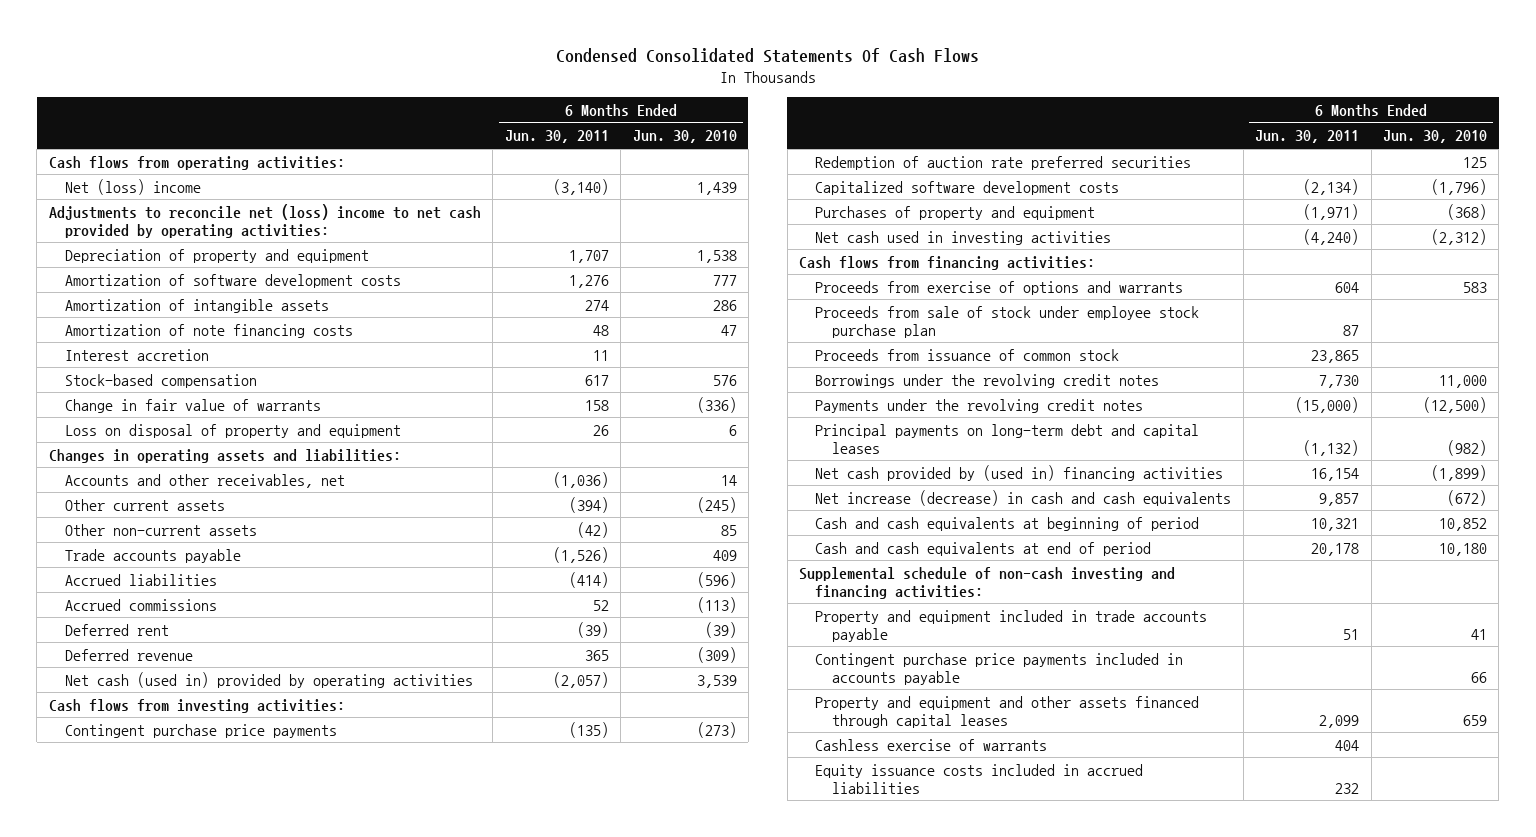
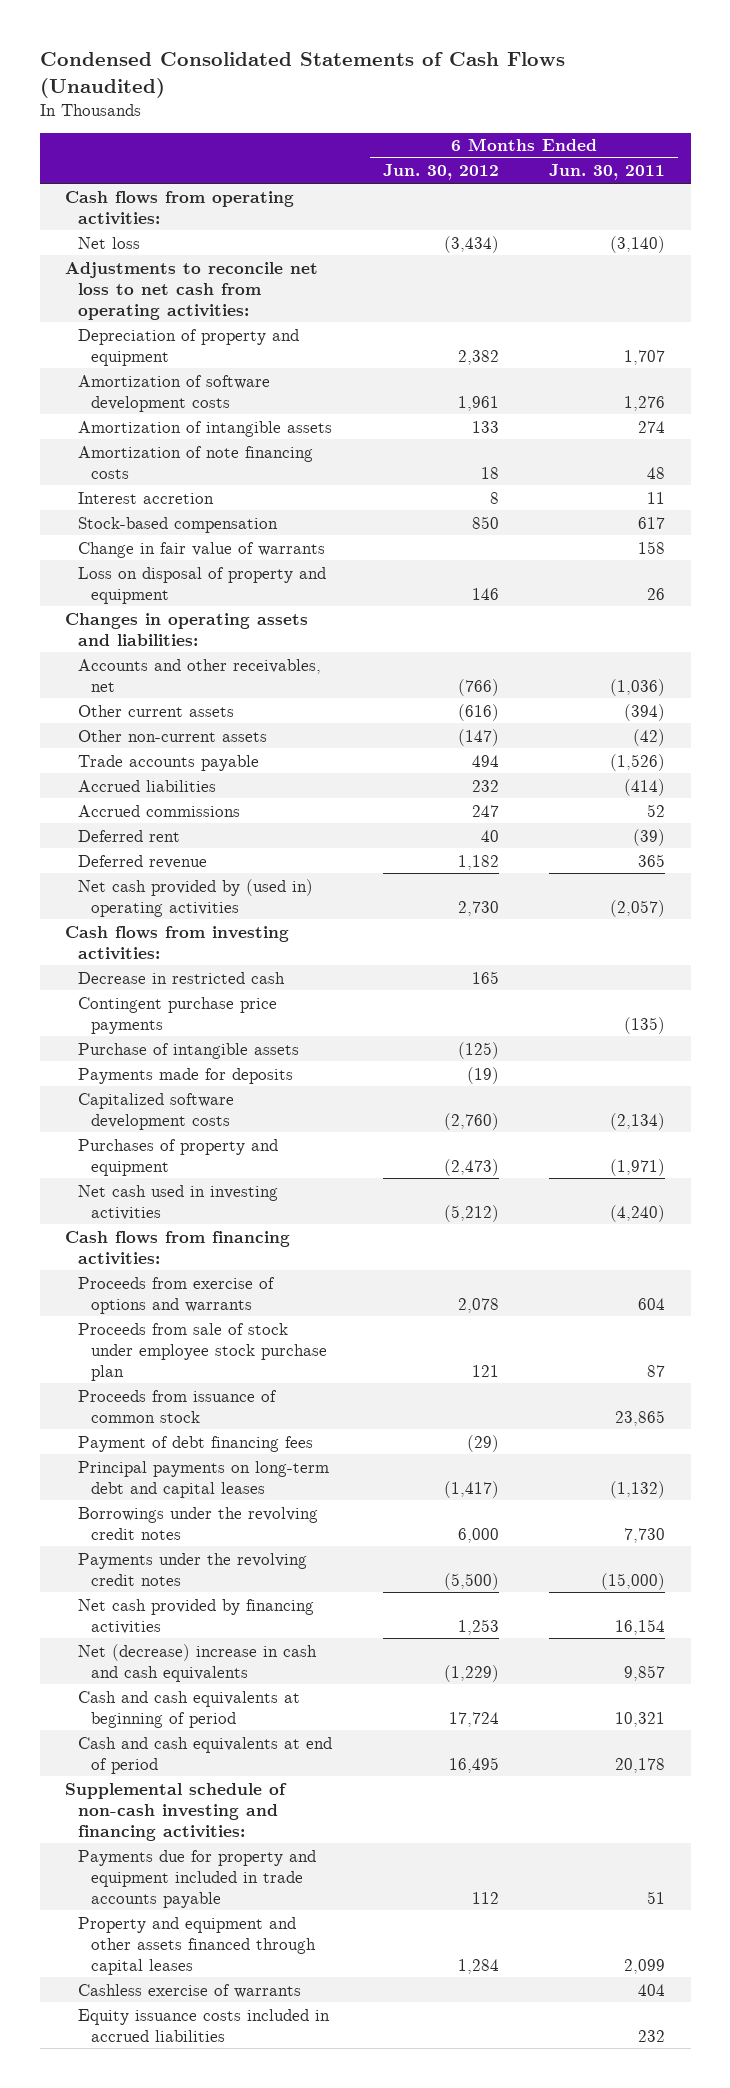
[555,47,979,63] Condensed Consolidated Statements Of Cash Flows -> [39,52,565,98] Condensed Consolidated Statements of Cash Flows (Unaudited)
[632,130,737,144] Jun. 30, 2010 -> none
none -> [382,164,499,181] Jun. 30, 2012
[64,178,201,195] Net (loss) income -> [77,236,140,249] Net loss
[48,203,481,238] Adjustments to reconcile net (loss) income to net cash provided by operating activities: -> [64,261,318,320] Adjustments to reconcile net loss to net cash from operating activities:
[64,671,473,688] Net cash (used in) provided by operating activities -> [77,878,313,917] Net cash provided by (used in) operating activities
none -> [77,971,285,984] Decrease in restricted cash
[815,155,1192,170] Redemption of auction rate preferred securities -> none
none -> [77,1042,299,1059] Purchase of intangible assets
none -> [77,1067,293,1084] Payments made for deposits
none -> [77,1435,313,1452] Payment of debt financing fees
[815,423,1200,454] Principal payments on long-term debt and capital leases -> [77,1460,329,1498] Principal payments on long-term debt and capital leases
[815,464,1224,481] Net cash provided by (used in) financing activities -> [77,1598,314,1634] Net cash provided by financing activities
[815,489,1232,506] Net increase (decrease) in cash and cash equivalents -> [77,1643,317,1682] Net (decrease) increase in cash and cash equivalents
[815,652,1184,685] Contingent purchase price payments included in accounts payable -> none
[815,609,1208,642] Property and equipment included in trade accounts payable -> [77,1849,316,1908] Payments due for property and equipment included in trade accounts payable

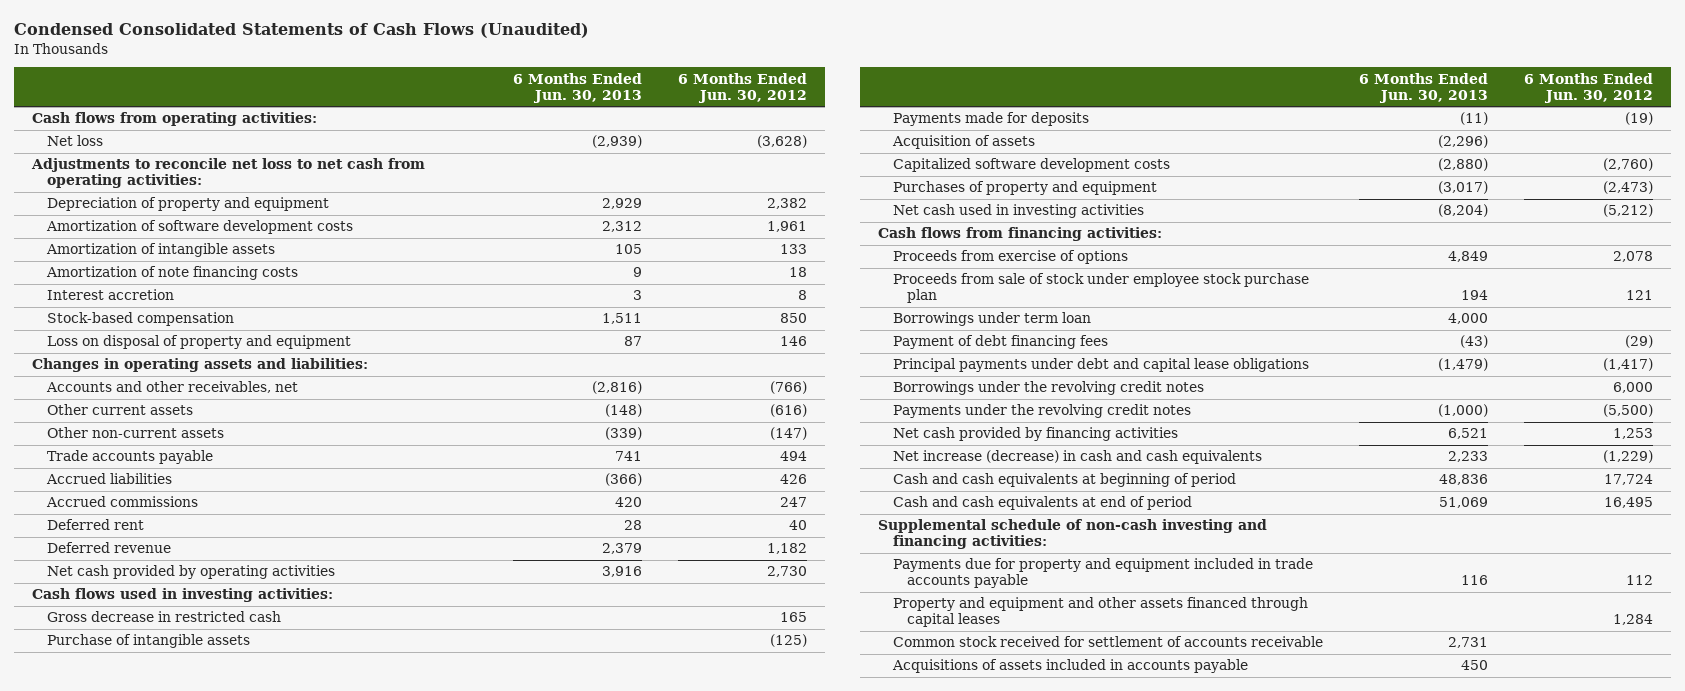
[549,164,666,181] Jun. 30, 2011 -> none
none -> [512,72,642,103] 6 Months Ended Jun. 30, 2013
[443,235,499,253] (3,434) -> [757,135,808,149] (3,628)
[77,541,325,558] Change in fair value of warrants -> none
[471,779,499,792] 232 -> [780,474,808,485] 426
[77,996,277,1034] Contingent purchase price payments -> none
[77,878,313,917] Net cash provided by (used in) operating activities -> [46,565,335,580] Net cash provided by operating activities
[64,925,289,960] Cash flows from investing activities: -> [31,588,333,603] Cash flows used in investing activities:
[77,971,285,984] Decrease in restricted cash -> [46,611,281,623] Gross decrease in restricted cash
none -> [891,135,1035,150] Acquisition of assets
[77,1276,275,1314] Proceeds from exercise of options and warrants -> [892,250,1128,265] Proceeds from exercise of options
[77,1389,277,1423] Proceeds from issuance of common stock -> none
none -> [892,312,1091,327] Borrowings under term loan
[77,1460,329,1498] Principal payments on long-term debt and capital leases -> [892,358,1309,373] Principal payments under debt and capital lease obligations
[77,1643,317,1682] Net (decrease) increase in cash and cash equivalents -> [892,450,1262,465] Net increase (decrease) in cash and cash equivalents
[77,1983,301,1998] Cashless exercise of warrants -> none
[77,2008,330,2042] Equity issuance costs included in accrued liabilities -> none
none -> [892,636,1323,648] Common stock received for settlement of accounts receivable
none -> [891,659,1248,674] Acquisitions of assets included in accounts payable

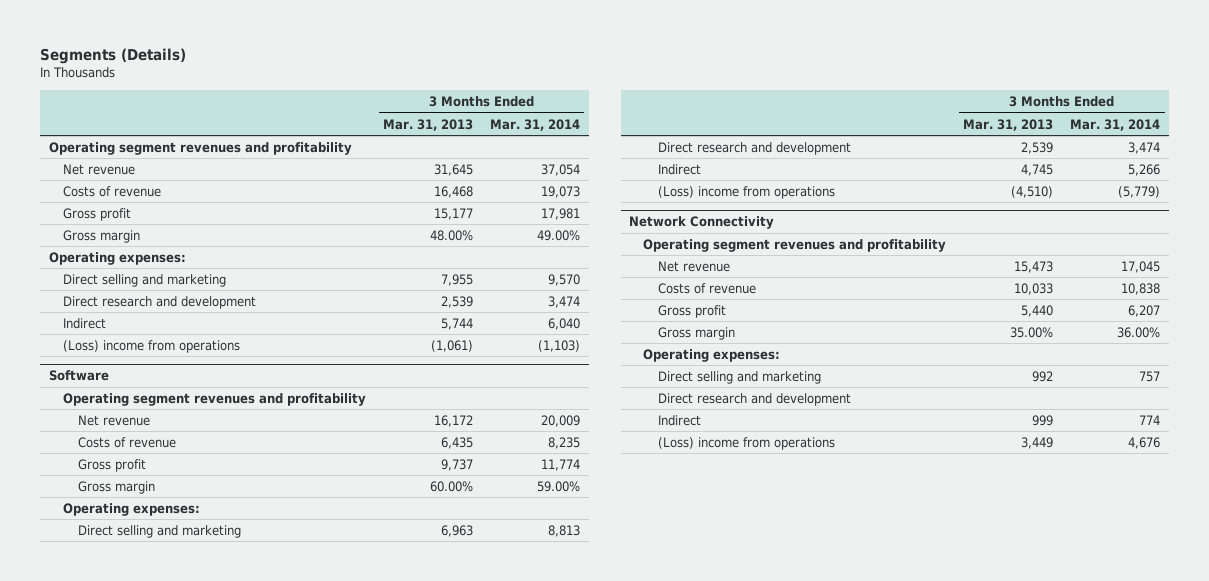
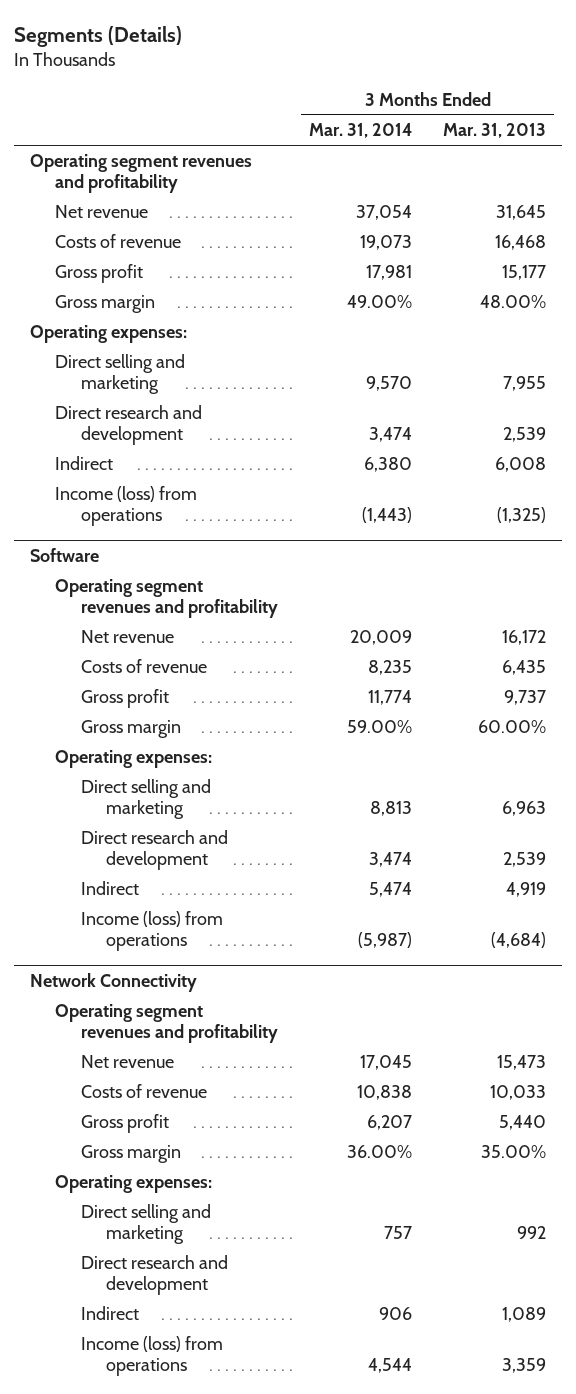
[441,317,474,330] 5,744 -> [495,457,547,473] 6,008
[548,317,581,330] 6,040 -> [364,457,413,473] 6,380
[63,339,241,353] (Loss) income from operations -> [55,486,198,527] Income (loss) from operations
[431,339,474,352] (1,061) -> [497,507,547,524] (1,325)
[538,339,581,352] (1,103) -> [362,507,413,524] (1,443)
[1021,163,1054,176] 4,745 -> [506,882,547,898] 4,919
[1128,163,1161,176] 5,266 -> [369,882,413,898] 5,474
[657,185,835,199] (Loss) income from operations -> [80,911,223,952] Income (loss) from operations
[1011,185,1054,198] (4,510) -> [491,932,547,949] (4,684)
[1118,185,1161,198] (5,779) -> [358,932,413,949] (5,987)
[1032,414,1054,426] 999 -> [502,1307,547,1323] 1,089
[1139,414,1161,425] 774 -> [379,1307,413,1321] 906
[657,436,835,450] (Loss) income from operations -> [80,1336,223,1377] Income (loss) from operations
[1021,436,1054,449] 3,449 -> [502,1358,547,1374] 3,359
[1128,436,1161,449] 4,676 -> [368,1358,413,1374] 4,544

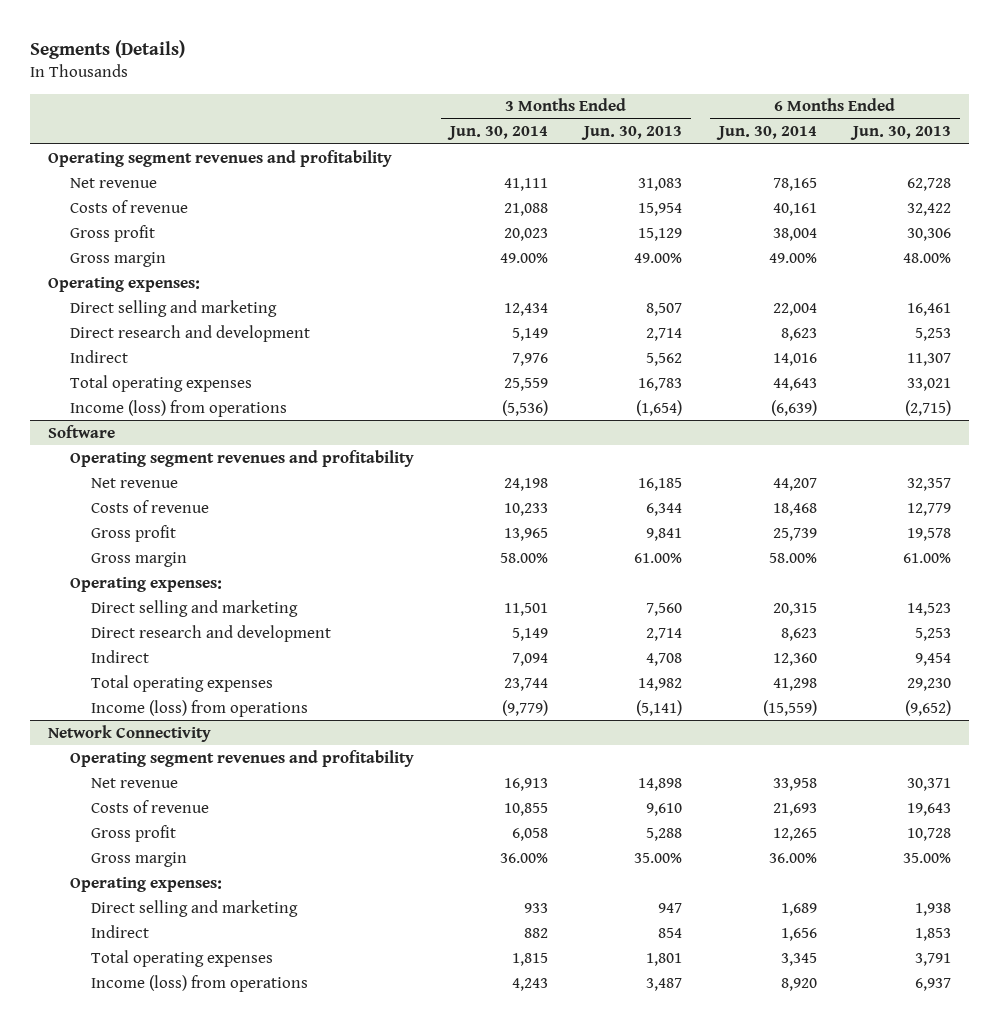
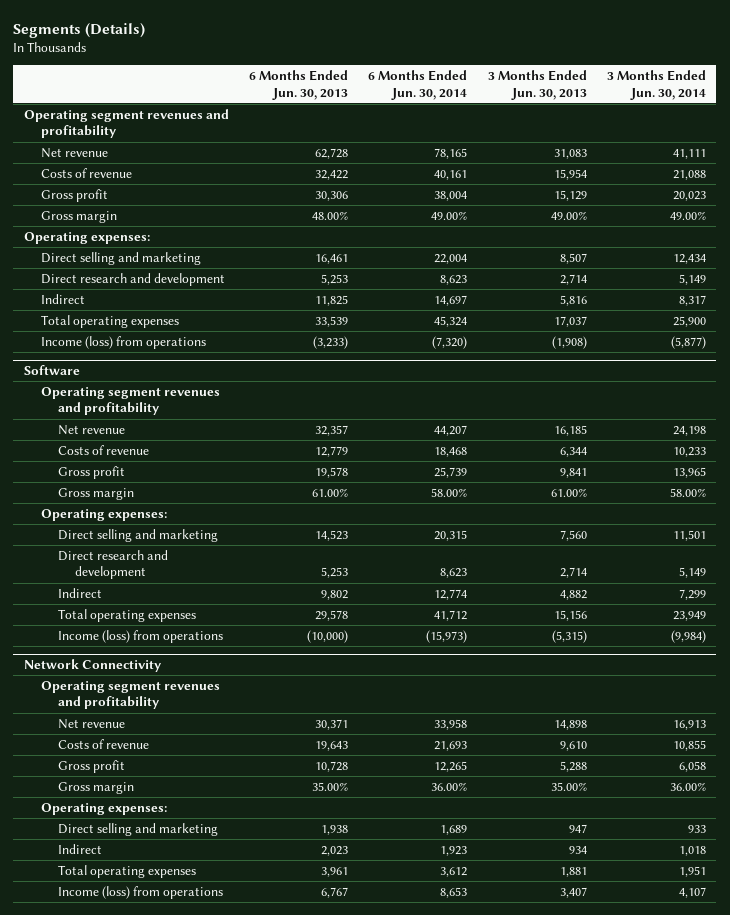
[511,352,548,366] 7,976 -> [679,294,707,306] 8,317
[646,352,683,366] 5,562 -> [559,294,587,306] 5,816
[772,352,817,366] 14,016 -> [434,294,468,306] 14,697
[907,352,952,366] 11,307 -> [315,294,349,306] 11,825
[503,377,548,391] 25,559 -> [673,315,707,327] 25,900
[638,377,683,391] 16,783 -> [553,315,587,327] 17,037
[772,377,817,391] 44,643 -> [434,315,468,327] 45,324
[907,377,952,391] 33,021 -> [315,315,349,327] 33,539
[501,399,548,416] (5,536) -> [671,335,707,349] (5,877)
[636,399,683,416] (1,654) -> [551,335,587,349] (1,908)
[770,399,817,416] (6,639) -> [432,335,468,349] (7,320)
[905,399,952,416] (2,715) -> [313,335,349,349] (3,233)
[511,652,548,666] 7,094 -> [679,588,707,600] 7,299
[646,652,683,666] 4,708 -> [559,589,587,600] 4,882
[772,652,817,666] 12,360 -> [434,588,468,600] 12,774
[915,652,952,666] 9,454 -> [321,589,349,600] 9,802
[503,677,548,691] 23,744 -> [673,610,707,621] 23,949
[638,677,683,691] 14,982 -> [553,609,587,621] 15,156
[772,677,817,691] 41,298 -> [434,609,468,621] 41,712
[907,677,952,691] 29,230 -> [315,609,349,621] 29,578
[501,699,548,716] (9,779) -> [671,629,707,643] (9,984)
[636,699,683,716] (5,141) -> [551,629,587,643] (5,315)
[762,699,817,716] (15,559) -> [426,629,468,643] (15,973)
[905,699,952,716] (9,652) -> [307,629,349,643] (10,000)
[523,927,548,938] 882 -> [679,845,707,856] 1,018
[658,927,683,938] 854 -> [568,845,587,854] 934
[780,927,817,941] 1,656 -> [440,845,468,856] 1,923
[915,927,952,941] 1,853 -> [321,845,349,856] 2,023
[511,952,548,966] 1,815 -> [679,865,707,877] 1,951
[646,952,683,966] 1,801 -> [559,866,587,877] 1,881
[780,952,817,966] 3,345 -> [440,866,468,877] 3,612
[915,952,952,966] 3,791 -> [321,866,349,877] 3,961
[511,977,548,991] 4,243 -> [679,886,707,898] 4,107
[646,977,683,991] 3,487 -> [559,886,587,898] 3,407
[780,977,817,991] 8,920 -> [440,886,468,898] 8,653
[915,977,952,991] 6,937 -> [321,886,349,898] 6,767

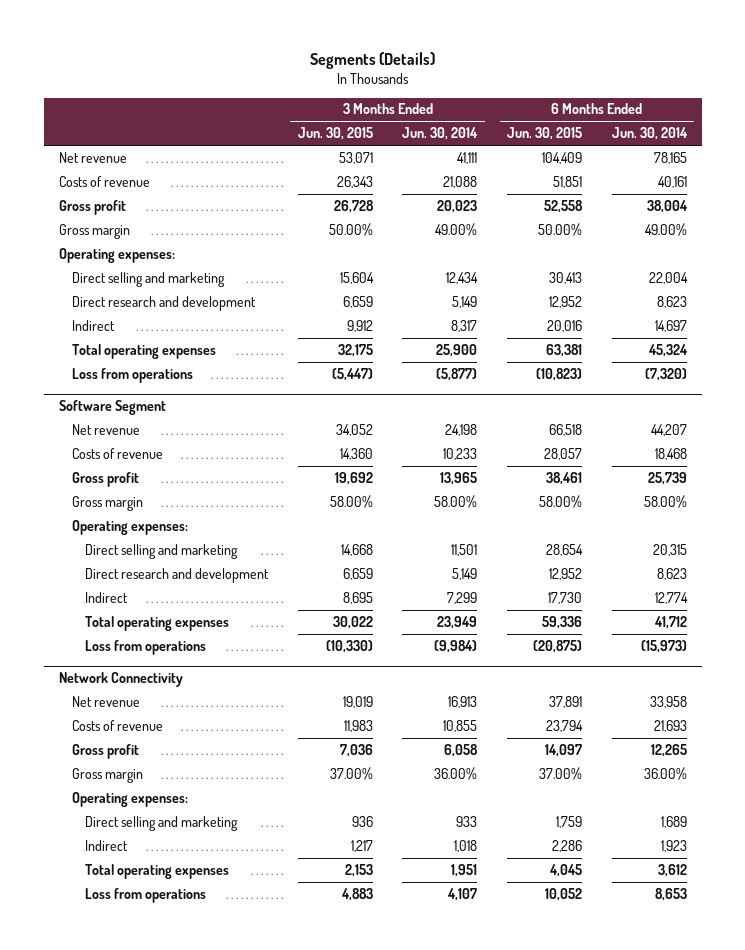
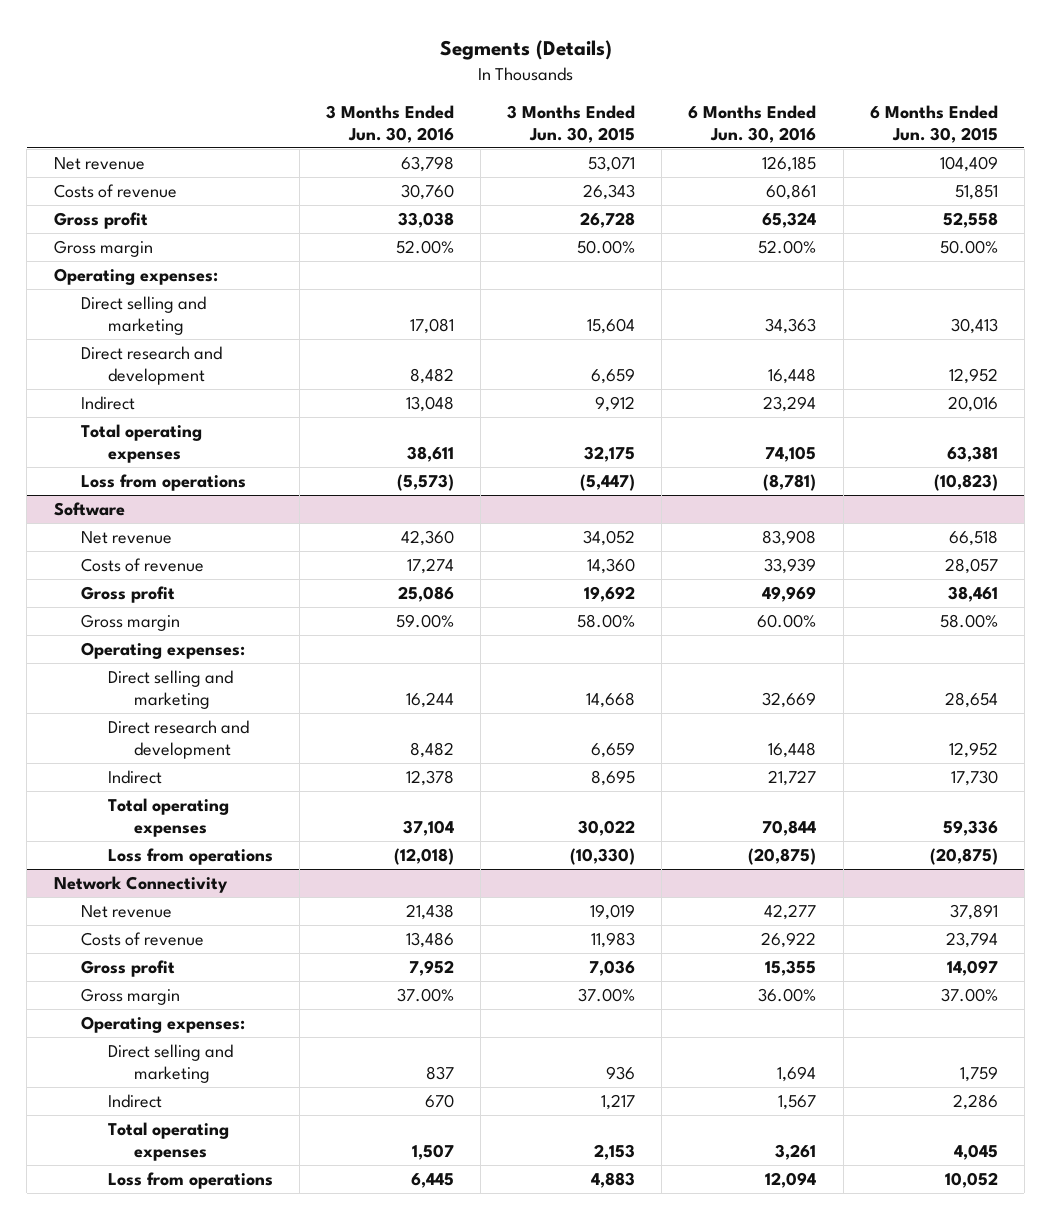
[402,127,479,141] Jun. 30, 2014 -> none
[611,127,688,141] Jun. 30, 2014 -> none
none -> [325,105,454,144] 3 Months Ended Jun. 30, 2016
none -> [688,105,817,144] 6 Months Ended Jun. 30, 2016
[58,400,166,416] Software Segment -> [53,501,125,516] Software

